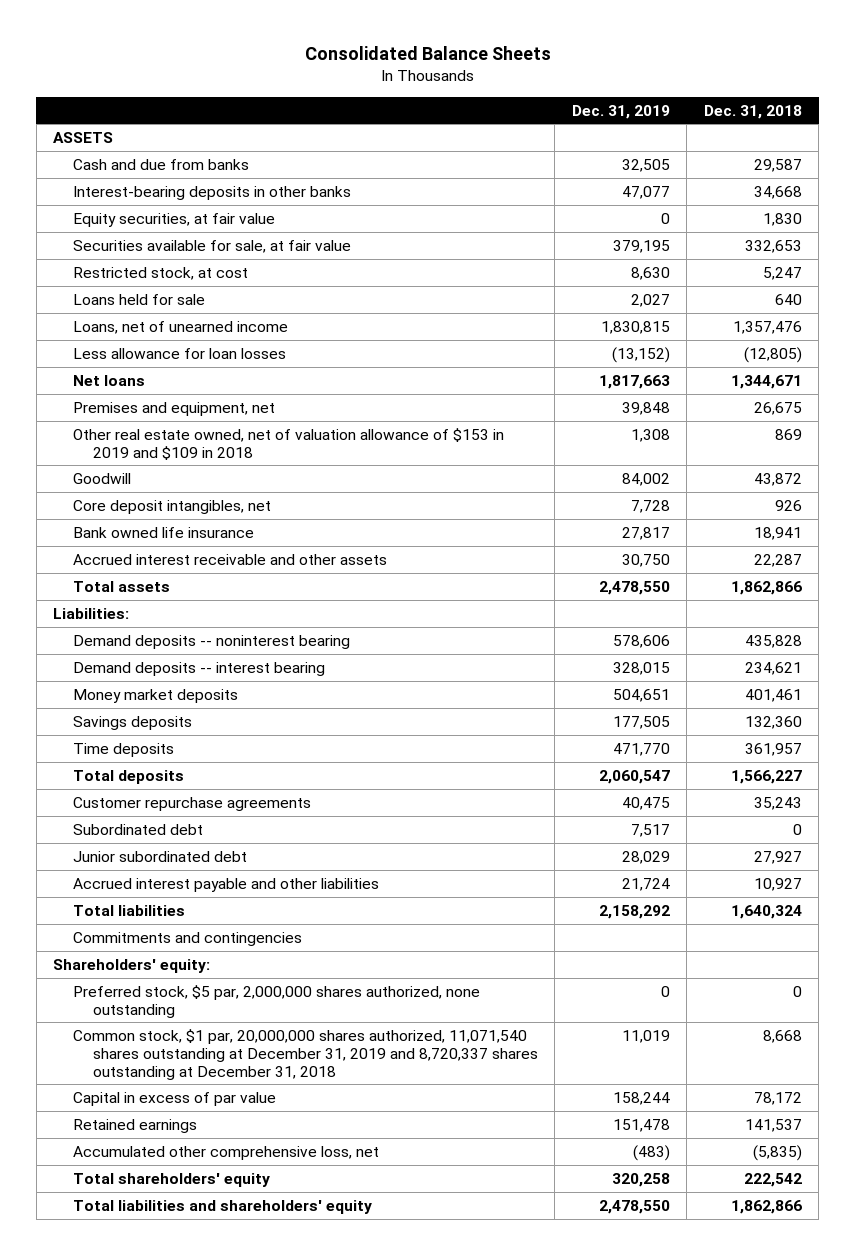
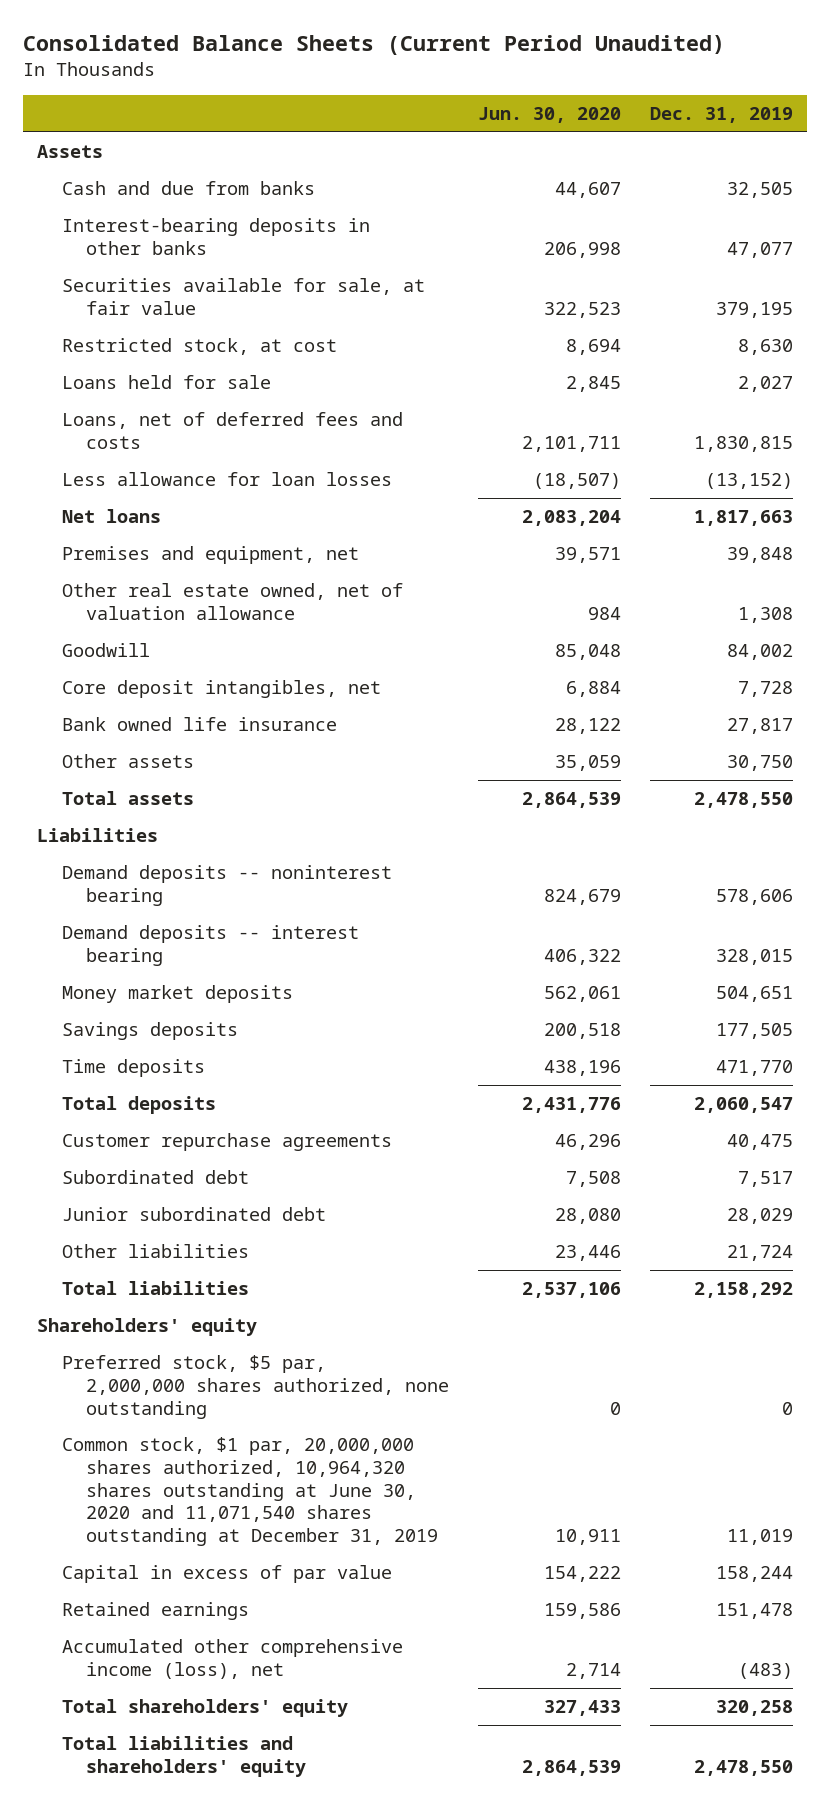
[304,46,551,61] Consolidated Balance Sheets -> [22,35,725,56] Consolidated Balance Sheets (Current Period Unaudited)
[703,104,802,119] Dec. 31, 2018 -> none
none -> [477,106,621,123] Jun. 30, 2020
[53,131,114,143] ASSETS -> [36,145,103,159] Assets
[73,212,276,227] Equity securities, at fair value -> none
[73,320,289,334] Loans, net of unearned income -> [61,412,403,449] Loans, net of deferred fees and costs
[73,427,505,460] Other real estate owned, net of valuation allowance of $153 in 2019 and $109 in 2018 -> [61,583,403,620] Other real estate owned, net of valuation allowance
[73,553,388,565] Accrued interest receivable and other assets -> [61,754,194,769] Other assets
[53,607,130,619] Liabilities: -> [36,828,158,843] Liabilities
[73,877,380,892] Accrued interest payable and other liabilities -> [61,1244,249,1259] Other liabilities
[73,931,303,946] Commitments and contingencies -> none
[53,958,211,973] Shareholders' equity: -> [36,1318,257,1337] Shareholders' equity
[73,1028,538,1080] Common stock, $1 par, 20,000,000 shares authorized, 11,071,540 shares outstanding at December 31, 2019 and 8,720,337 shares outstanding at December 31, 2018 -> [61,1437,439,1546] Common stock, $1 par, 20,000,000 shares authorized, 10,964,320 shares outstanding at June 30, 2020 and 11,071,540 shares outstanding at December 31, 2019
[73,1145,380,1160] Accumulated other comprehensive loss, net -> [61,1639,403,1679] Accumulated other comprehensive income (loss), net

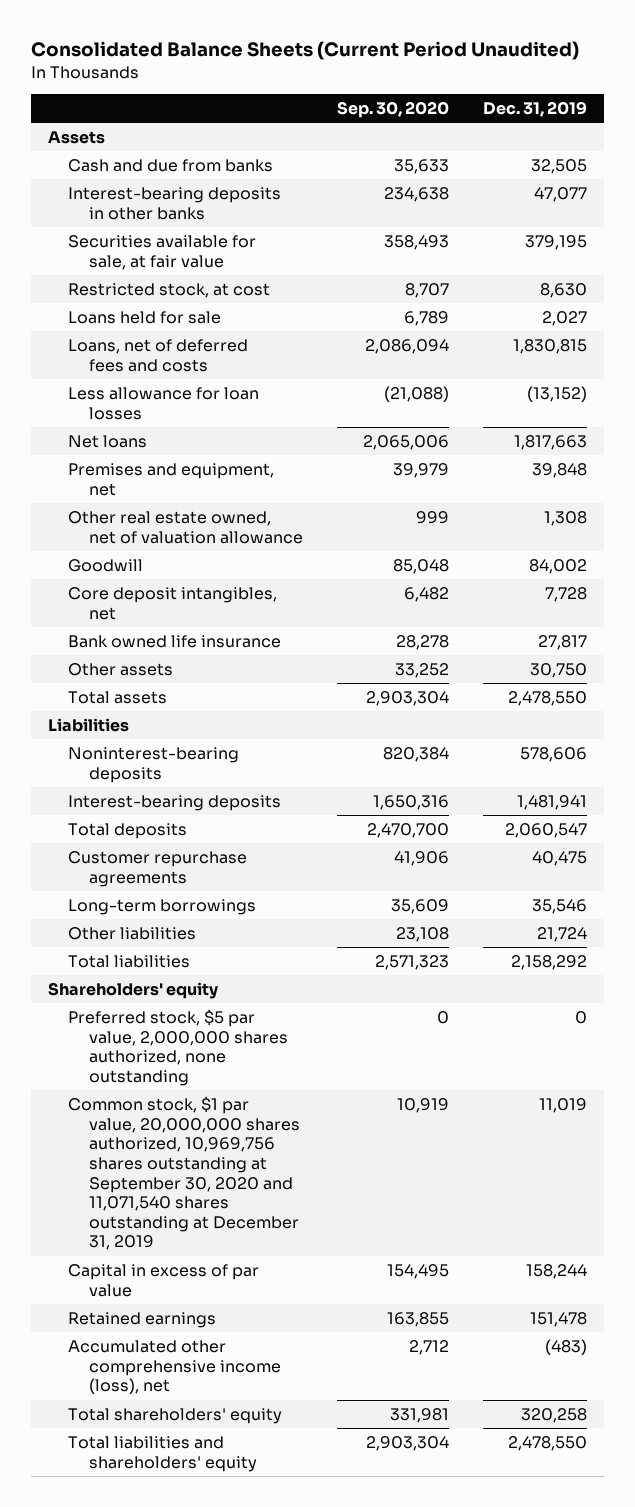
[477,106,621,123] Jun. 30, 2020 -> none
none -> [337,101,450,119] Sep. 30, 2020
[61,985,293,1004] Money market deposits -> none
[61,1022,238,1041] Savings deposits -> none
[61,1059,205,1078] Time deposits -> none
[61,865,392,906] Demand deposits -- noninterest bearing -> [68,747,240,783] Noninterest-bearing deposits
[61,925,359,966] Demand deposits -- interest bearing -> [68,795,282,812] Interest-bearing deposits
[715,948,793,965] 328,015 -> [517,795,588,811] 1,481,941
[61,1170,249,1185] Subordinated debt -> none
[61,1207,326,1222] Junior subordinated debt -> none
none -> [68,899,257,916] Long-term borrowings
[61,1355,450,1419] Preferred stock, $5 par, 2,000,000 shares authorized, none outstanding -> [68,1009,289,1086] Preferred stock, $5 par value, 2,000,000 shares authorized, none outstanding
[61,1437,439,1546] Common stock, $1 par, 20,000,000 shares authorized, 10,964,320 shares outstanding at June 30, 2020 and 11,071,540 shares outstanding at December 31, 2019 -> [68,1096,301,1251] Common stock, $1 par value, 20,000,000 shares authorized, 10,969,756 shares outstanding at September 30, 2020 and 11,071,540 shares outstanding at December 31, 2019

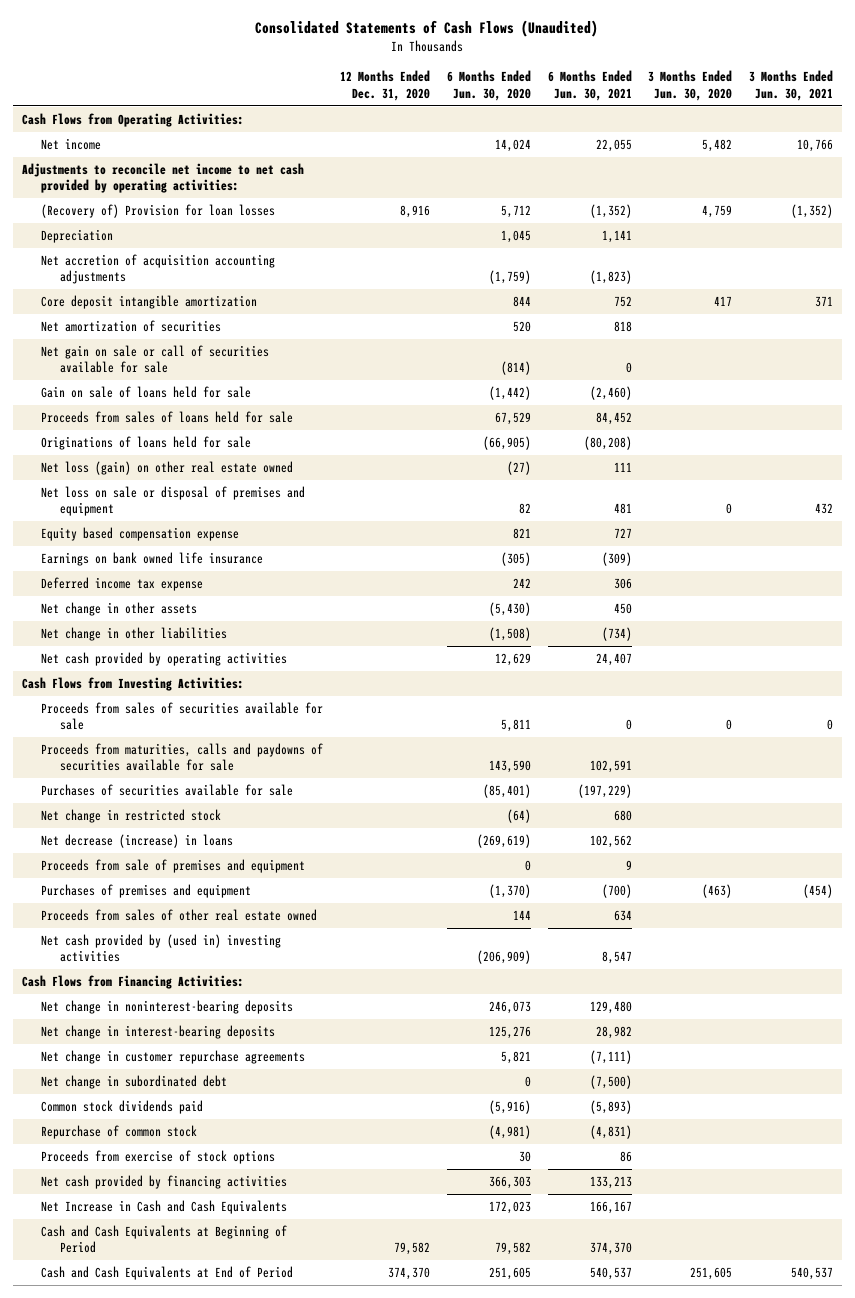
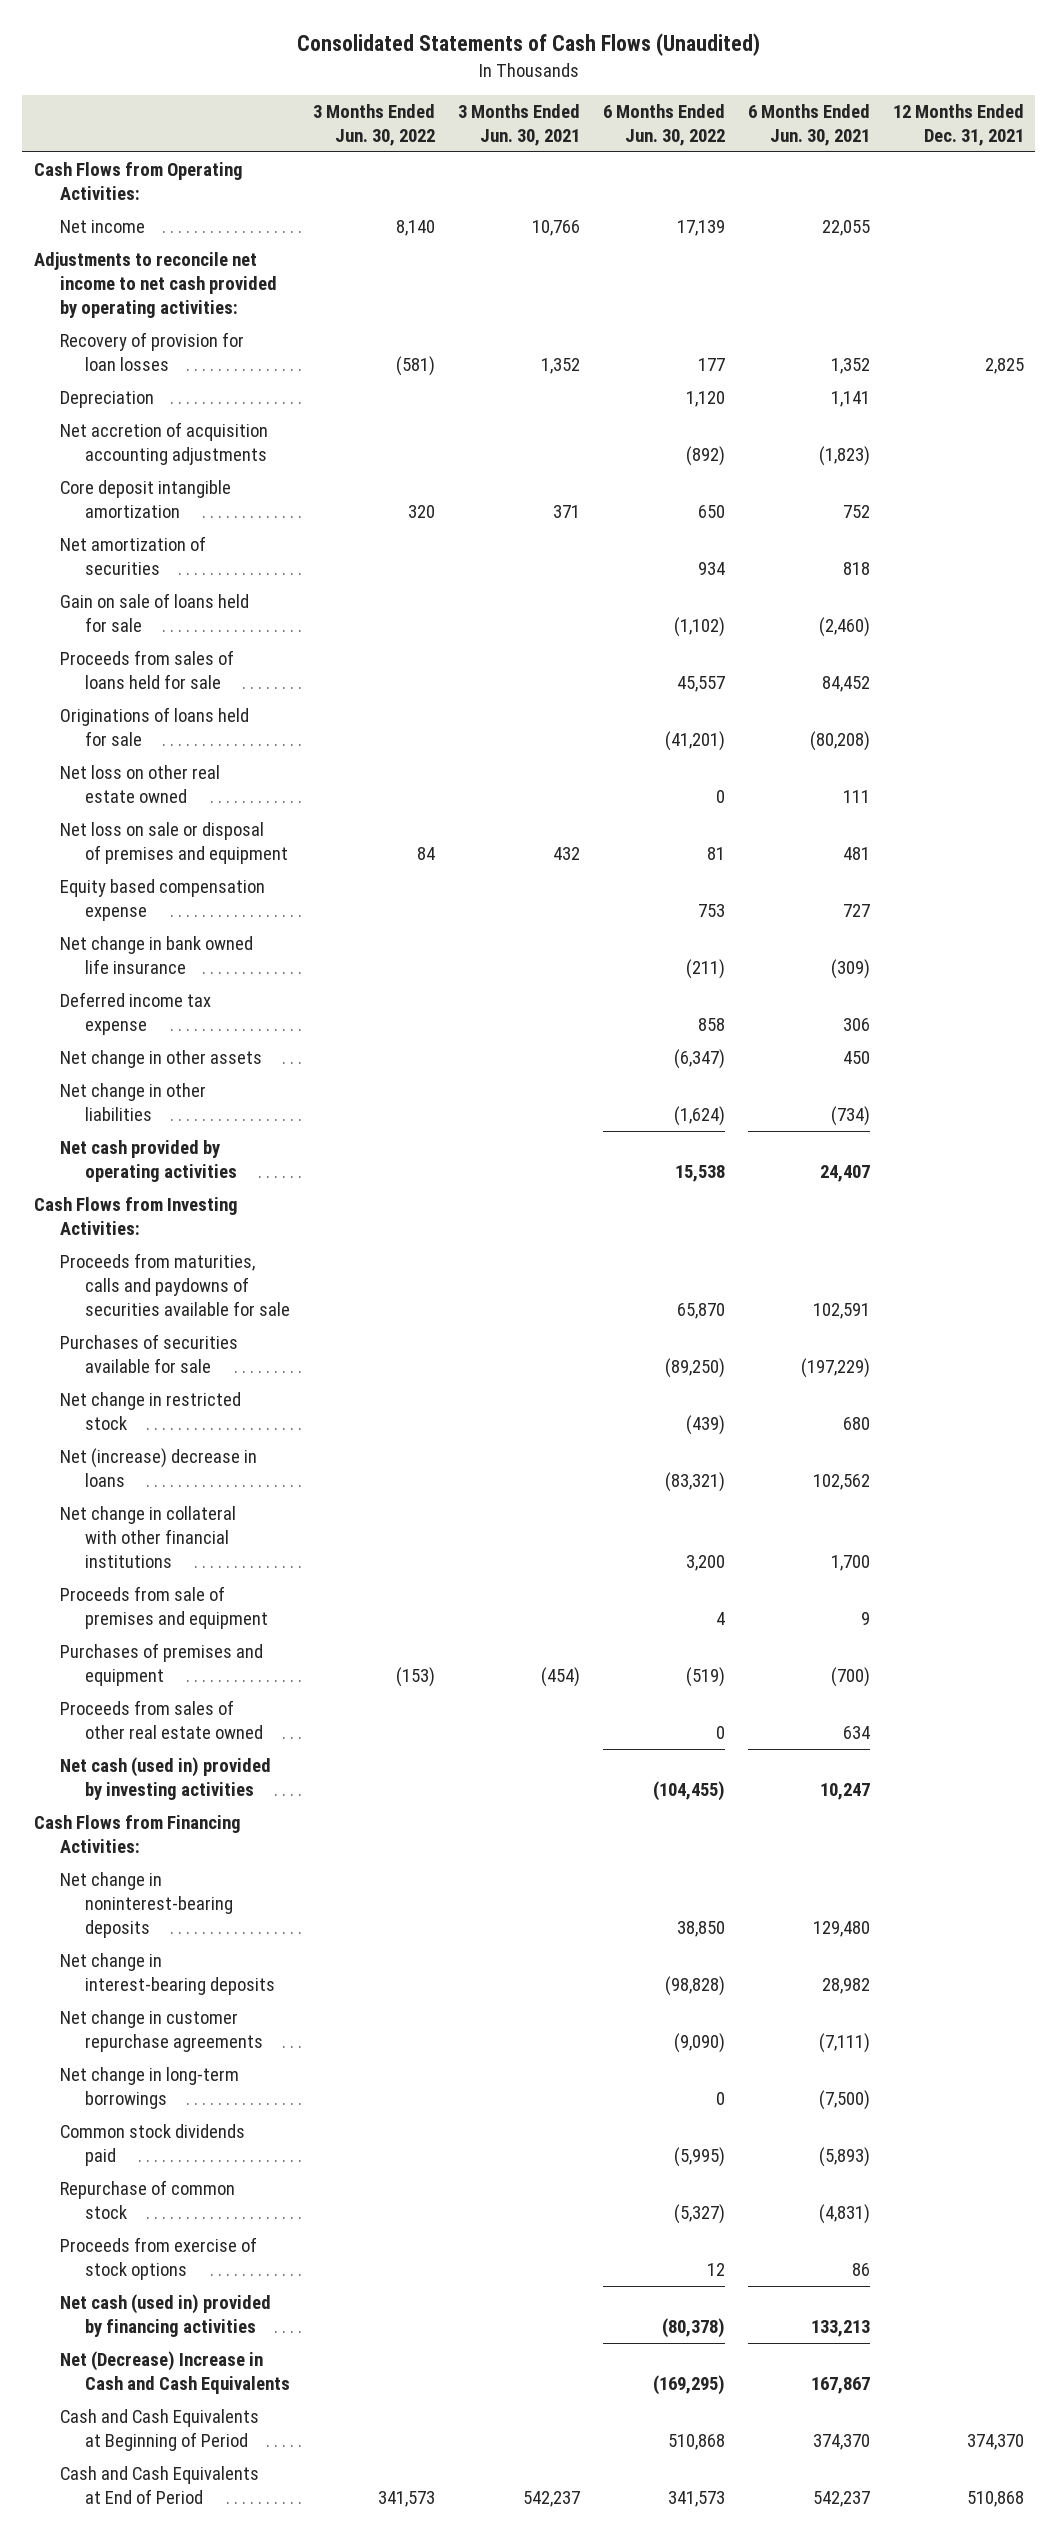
[339,70,430,101] 12 Months Ended Dec. 31, 2020 -> none
[446,70,531,101] 6 Months Ended Jun. 30, 2020 -> none
[648,70,733,101] 3 Months Ended Jun. 30, 2020 -> none
none -> [313,104,436,147] 3 Months Ended Jun. 30, 2022
none -> [602,104,725,147] 6 Months Ended Jun. 30, 2022
none -> [892,104,1024,147] 12 Months Ended Dec. 31, 2021
[40,204,275,219] (Recovery of) Provision for loan losses -> [59,332,244,371] Recovery of provision for loan losses
[589,204,632,219] (1,352) -> [830,357,870,374] 1,352
[791,204,834,219] (1,352) -> [541,357,581,374] 1,352
[40,345,269,374] Net gain on sale or call of securities available for sale -> none
[40,461,293,476] Net loss (gain) on other real estate owned -> [59,765,220,803] Net loss on other real estate owned
[40,552,263,567] Earnings on bank owned life insurance -> none
none -> [59,936,253,974] Net change in bank owned life insurance
[40,702,323,731] Proceeds from sales of securities available for sale -> none
[40,834,233,849] Net decrease (increase) in loans -> [59,1448,257,1487] Net (increase) decrease in loans
none -> [59,1506,236,1568] Net change in collateral with other financial institutions
[40,934,281,963] Net cash provided by (used in) investing activities -> [59,1757,271,1800] Net cash (used in) provided by investing activities
[601,951,632,965] 8,547 -> [819,1782,870,1800] 10,247
[40,1075,227,1090] Net change in subordinated debt -> none
none -> [59,2067,239,2109] Net change in long-term borrowings
[40,1175,287,1190] Net cash provided by financing activities -> [59,2294,271,2337] Net cash (used in) provided by financing activities
[40,1200,287,1215] Net Increase in Cash and Cash Equivalents -> [59,2351,291,2394] Net (Decrease) Increase in Cash and Cash Equivalents
[589,1201,632,1215] 166,167 -> [810,2376,870,2394] 167,867
[589,1267,632,1281] 540,537 -> [812,2490,870,2507] 542,237
[791,1267,834,1281] 540,537 -> [523,2490,581,2507] 542,237

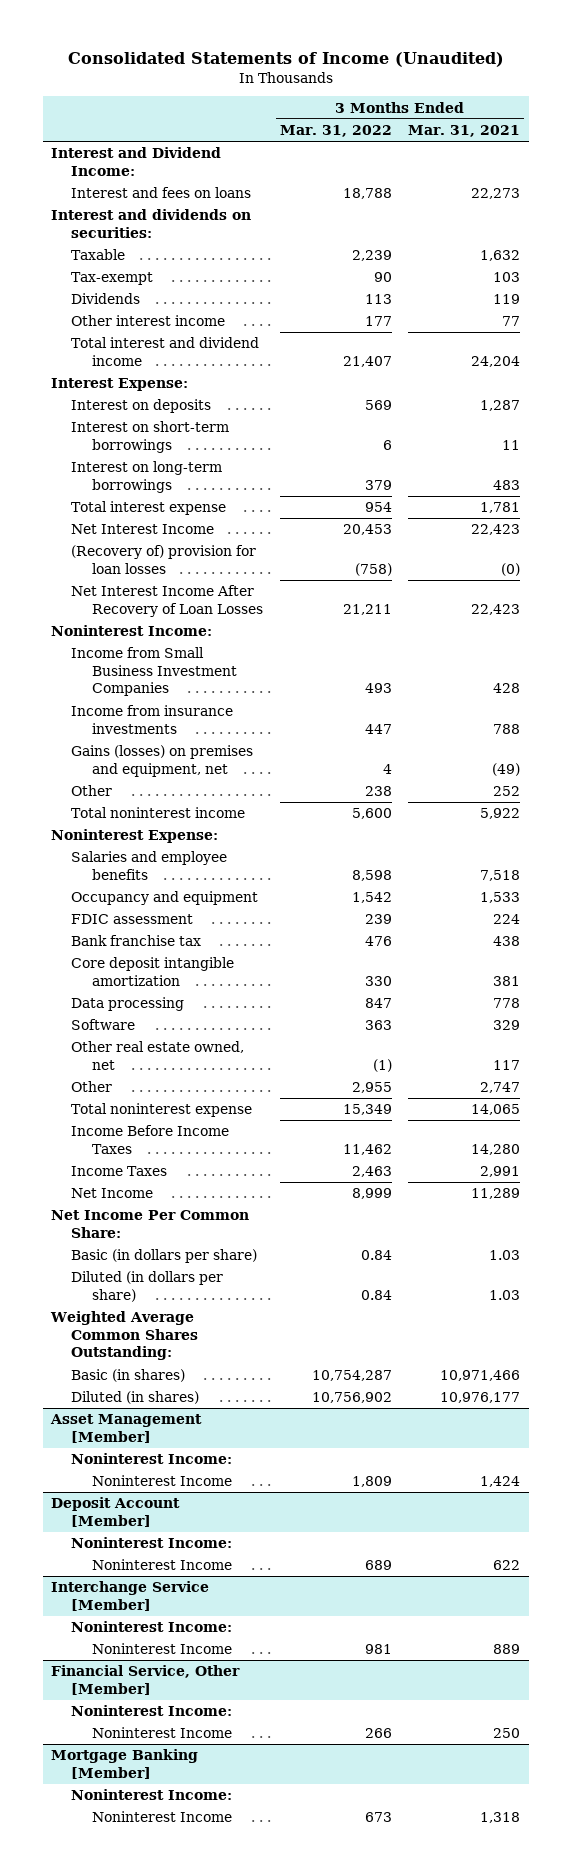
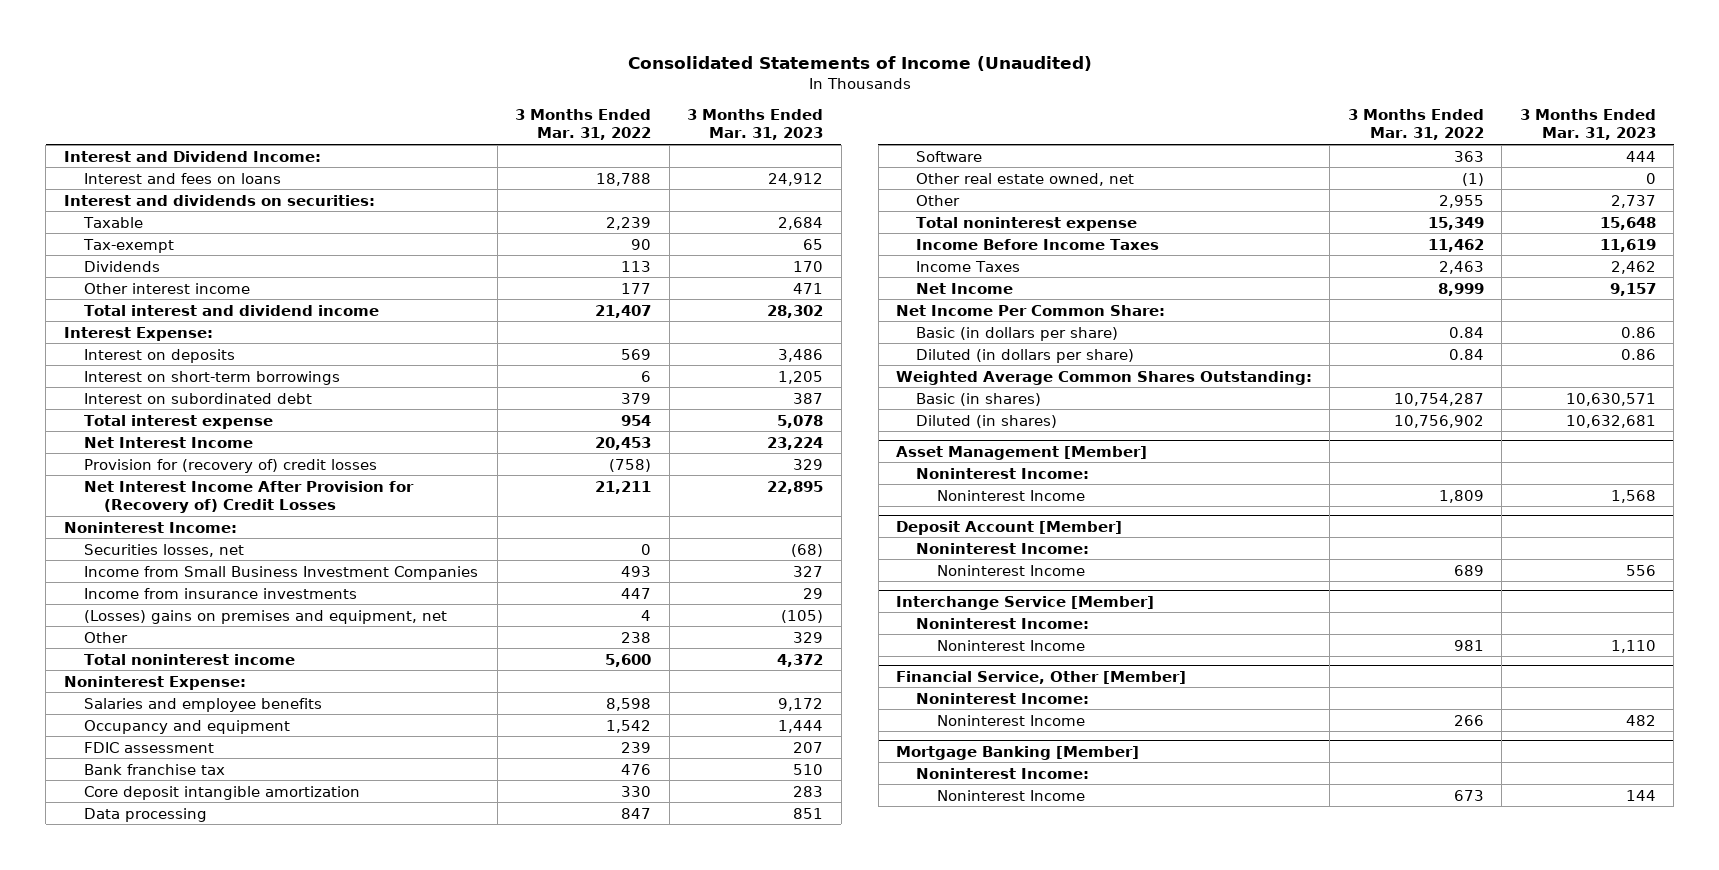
[408,124,521,137] Mar. 31, 2021 -> none
none -> [687,109,824,141] 3 Months Ended Mar. 31, 2023
[71,461,223,493] Interest on long-term borrowings -> [83,392,312,404] Interest on subordinated debt
[71,545,257,574] (Recovery of) provision for loan losses -> [83,458,377,473] Provision for (recovery of) credit losses
[71,585,264,617] Net Interest Income After Recovery of Loan Losses -> [83,480,414,513] Net Interest Income After Provision for (Recovery of) Credit Losses
none -> [83,543,244,557] Securities losses, net
[71,745,254,777] Gains (losses) on premises and equipment, net -> [83,609,447,624] (Losses) gains on premises and equipment, net

